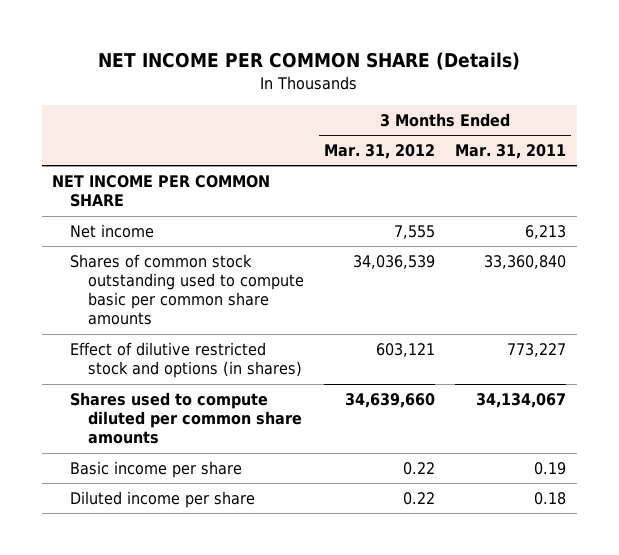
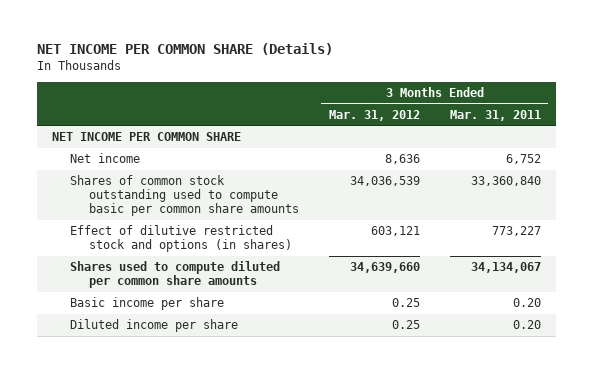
[393,225,435,240] 7,555 -> [384,154,420,165] 8,636
[525,225,567,240] 6,213 -> [505,154,541,165] 6,752
[402,462,435,476] 0.22 -> [391,298,420,308] 0.25
[534,462,567,476] 0.19 -> [512,298,541,308] 0.20
[402,492,435,506] 0.22 -> [391,320,420,330] 0.25
[534,492,567,506] 0.18 -> [512,320,541,330] 0.20

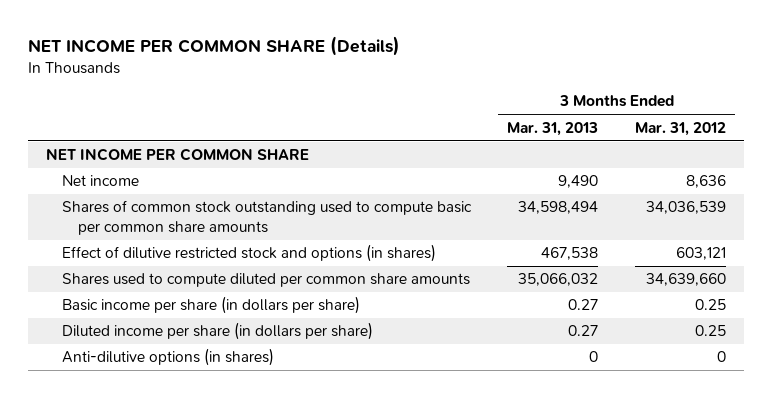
[449,109,541,121] Mar. 31, 2011 -> none
none -> [507,121,599,136] Mar. 31, 2013
[70,297,225,311] Basic income per share -> [62,296,361,315] Basic income per share (in dollars per share)
[70,319,239,333] Diluted income per share -> [62,322,374,341] Diluted income per share (in dollars per share)
none -> [62,348,275,367] Anti-dilutive options (in shares)

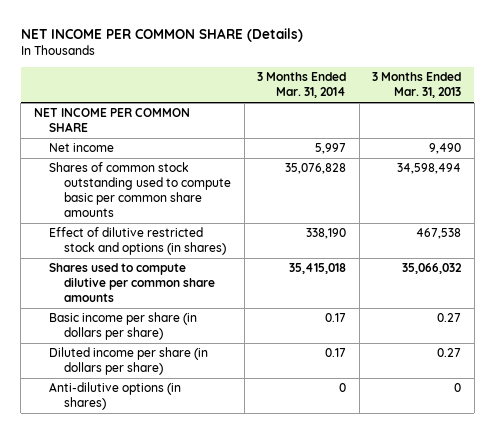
[634,121,726,136] Mar. 31, 2012 -> none
none -> [257,72,347,99] 3 Months Ended Mar. 31, 2014
[62,273,471,288] Shares used to compute diluted per common share amounts -> [49,263,216,303] Shares used to compute dilutive per common share amounts

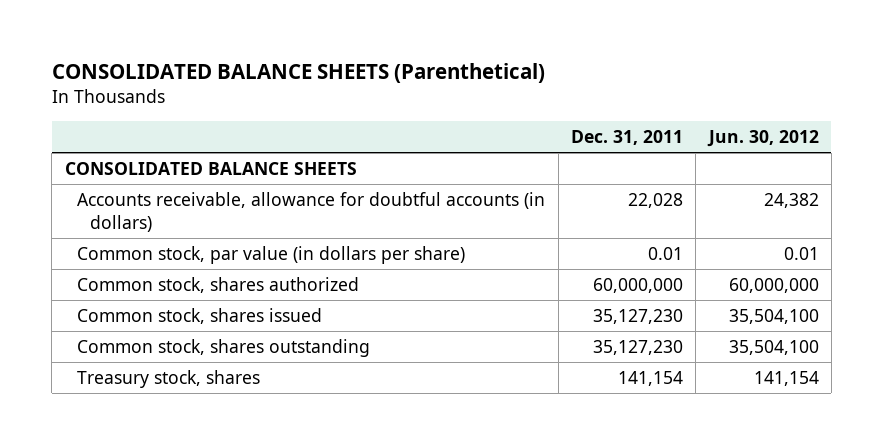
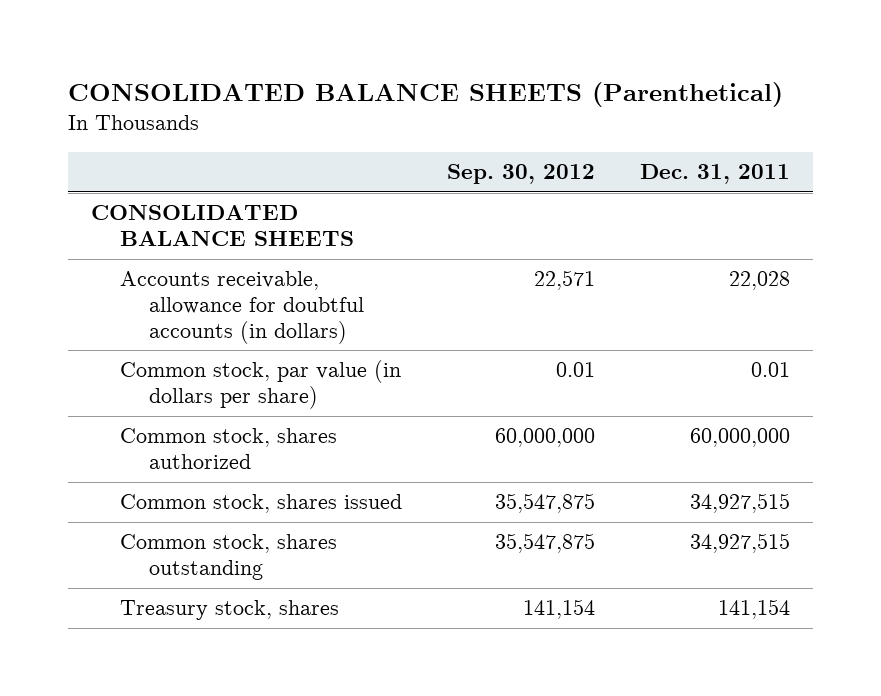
[706,129,819,147] Jun. 30, 2012 -> none
none -> [446,164,595,185] Sep. 30, 2012
[593,309,684,325] 35,127,230 -> [690,493,791,514] 34,927,515
[593,340,684,356] 35,127,230 -> [690,533,791,554] 34,927,515

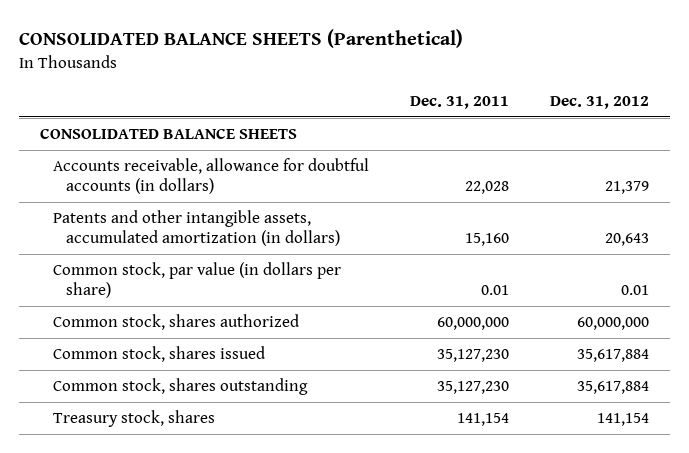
[446,164,595,185] Sep. 30, 2012 -> none
none -> [549,95,649,109] Dec. 31, 2012
none -> [52,210,340,247] Patents and other intangible assets, accumulated amortization (in dollars)
[690,493,791,514] 34,927,515 -> [436,349,509,363] 35,127,230
[690,533,791,554] 34,927,515 -> [436,381,509,395] 35,127,230

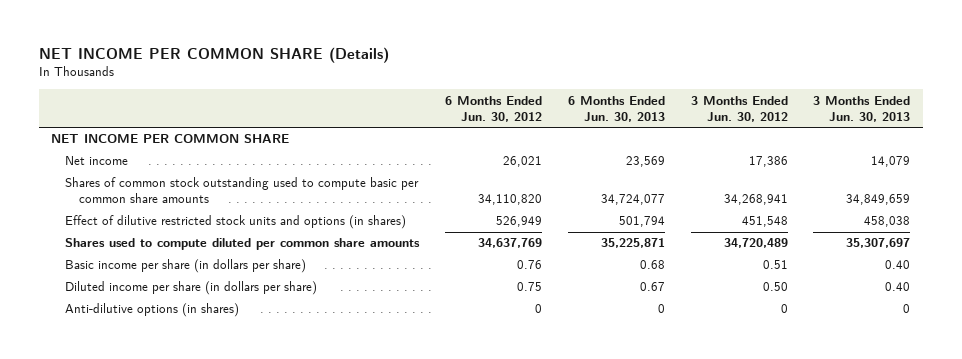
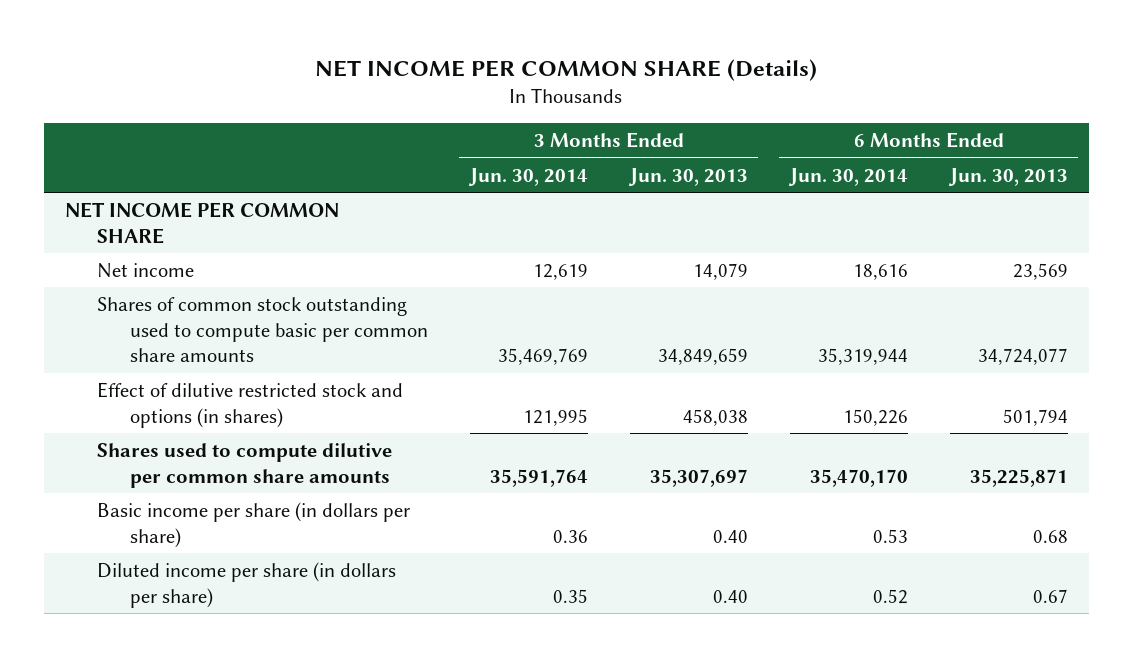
[444,95,542,122] 6 Months Ended Jun. 30, 2012 -> none
[690,95,788,122] 3 Months Ended Jun. 30, 2012 -> none
none -> [467,167,588,186] Jun. 30, 2014
none -> [787,167,908,186] Jun. 30, 2014
[65,215,407,230] Effect of dilutive restricted stock units and options (in shares) -> [97,381,404,428] Effect of dilutive restricted stock and options (in shares)
[65,238,421,251] Shares used to compute diluted per common share amounts -> [97,442,393,488] Shares used to compute dilutive per common share amounts
[65,303,240,318] Anti-dilutive options (in shares) -> none

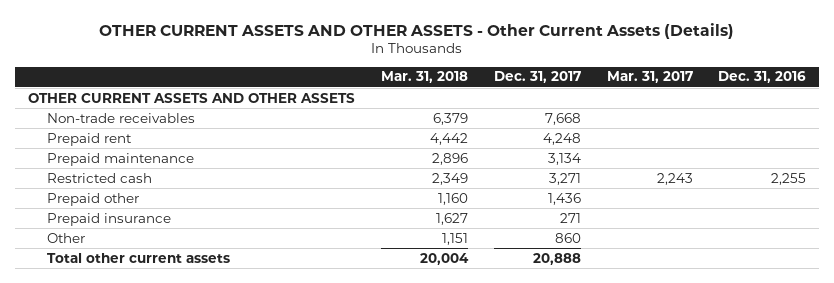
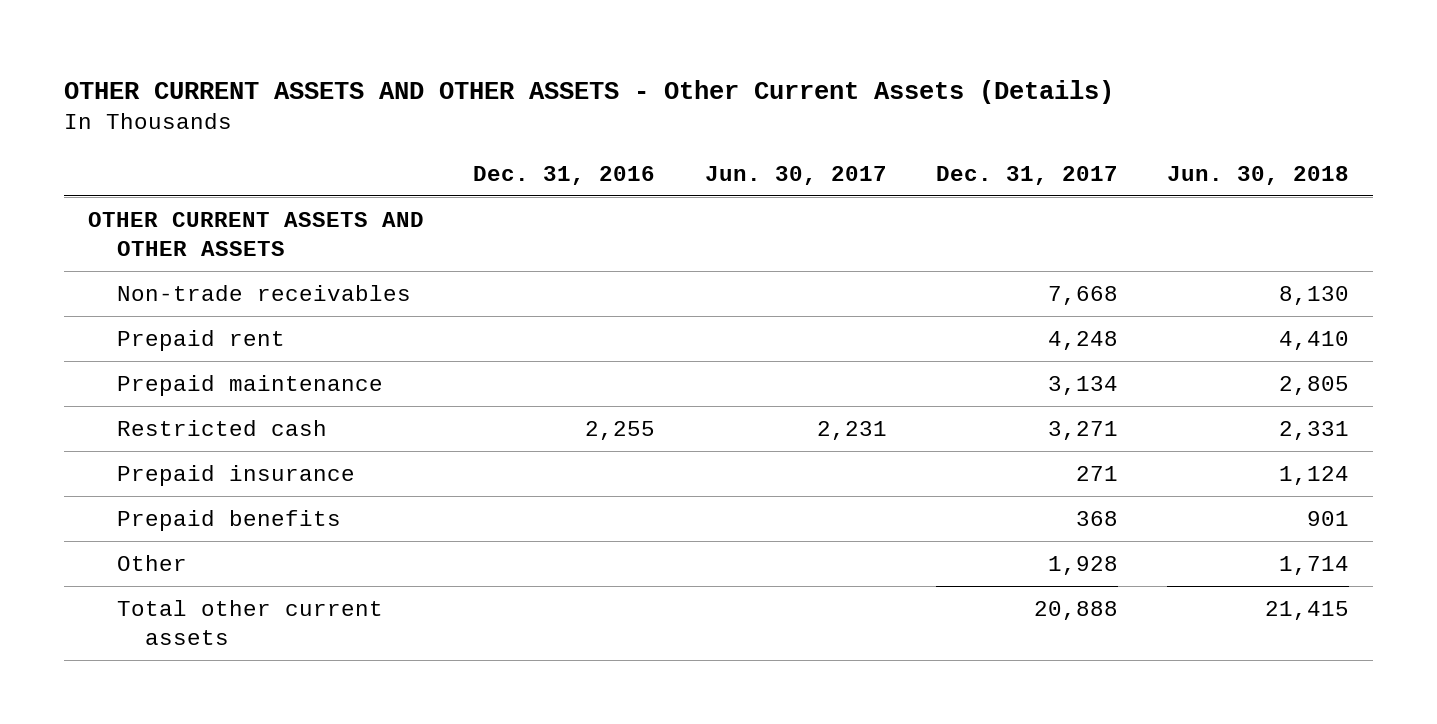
[380,71,468,84] Mar. 31, 2018 -> none
[606,71,693,84] Mar. 31, 2017 -> none
none -> [704,165,887,185] Jun. 30, 2017
none -> [1166,165,1349,185] Jun. 30, 2018
[47,192,140,206] Prepaid other -> none
none -> [116,509,341,531] Prepaid benefits
[554,232,581,243] 860 -> [1047,555,1118,575] 1,928

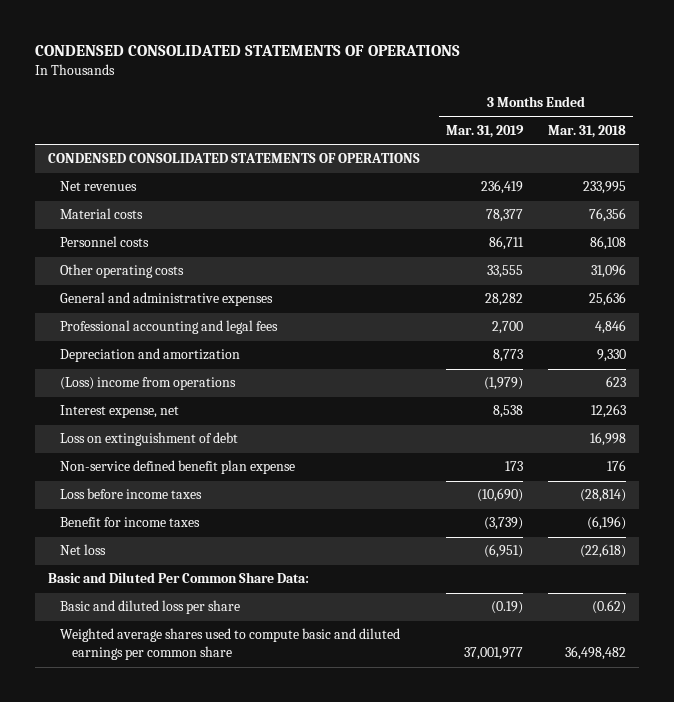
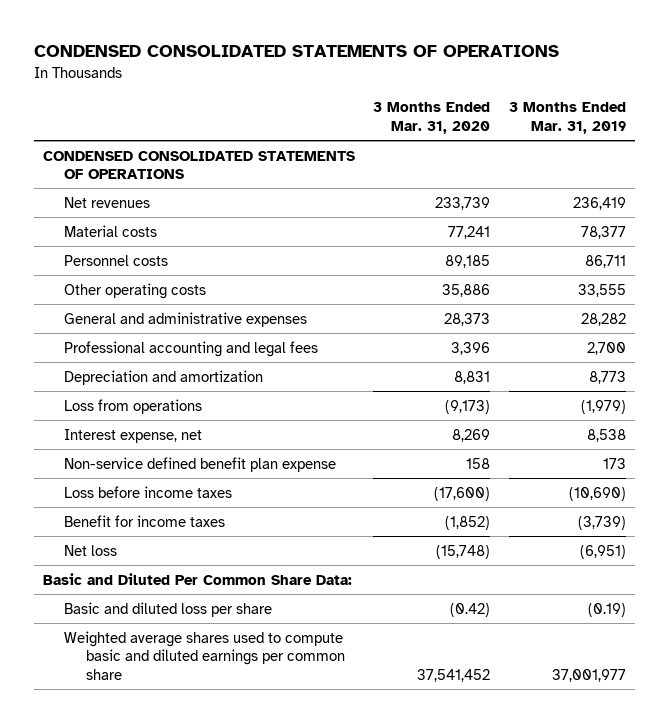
[548,125,627,139] Mar. 31, 2018 -> none
none -> [373,102,491,134] 3 Months Ended Mar. 31, 2020
[59,377,236,391] (Loss) income from operations -> [64,398,203,414] Loss from operations
[59,432,238,447] Loss on extinguishment of debt -> none

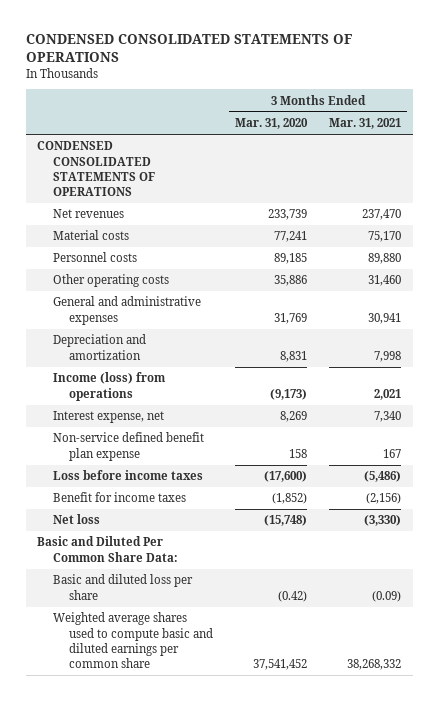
[508,102,626,134] 3 Months Ended Mar. 31, 2019 -> none
none -> [329,118,402,130] Mar. 31, 2021
[64,340,319,357] Professional accounting and legal fees -> none
[444,312,491,326] 28,373 -> [273,312,307,324] 31,769
[64,398,203,414] Loss from operations -> [52,372,166,401] Income (loss) from operations

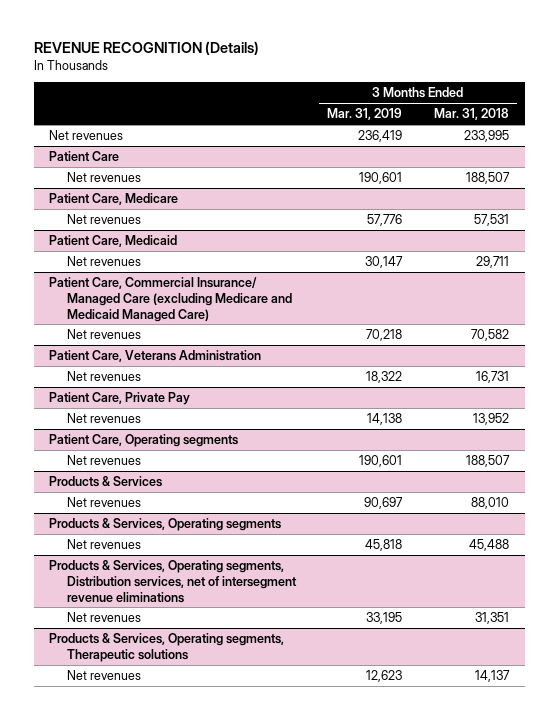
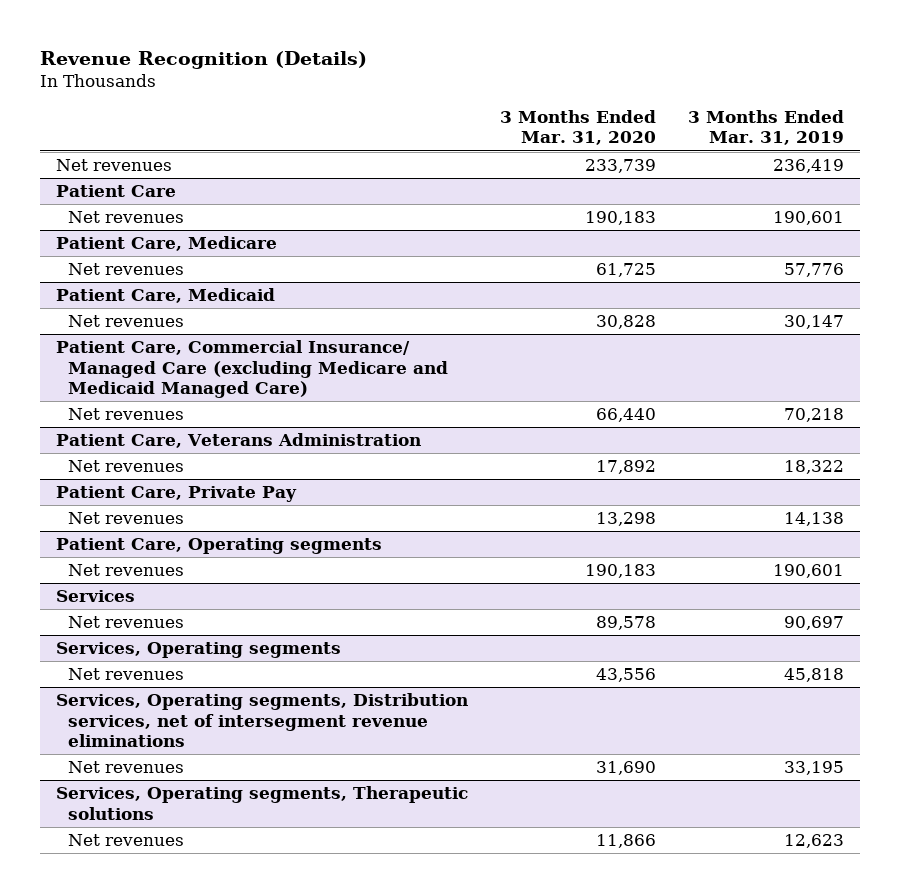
[33,40,259,55] REVENUE RECOGNITION (Details) -> [39,51,367,70] Revenue Recognition (Details)
[433,108,509,121] Mar. 31, 2018 -> none
none -> [500,110,657,146] 3 Months Ended Mar. 31, 2020
[49,476,163,488] Products & Services -> [55,590,135,603] Services
[49,518,282,532] Products & Services, Operating segments -> [55,642,341,659] Services, Operating segments
[49,560,297,603] Products & Services, Operating segments, Distribution services, net of intersegment revenue eliminations -> [55,693,468,747] Services, Operating segments, Distribution services, net of intersegment revenue eliminations
[49,633,285,662] Products & Services, Operating segments, Therapeutic solutions -> [55,786,468,820] Services, Operating segments, Therapeutic solutions

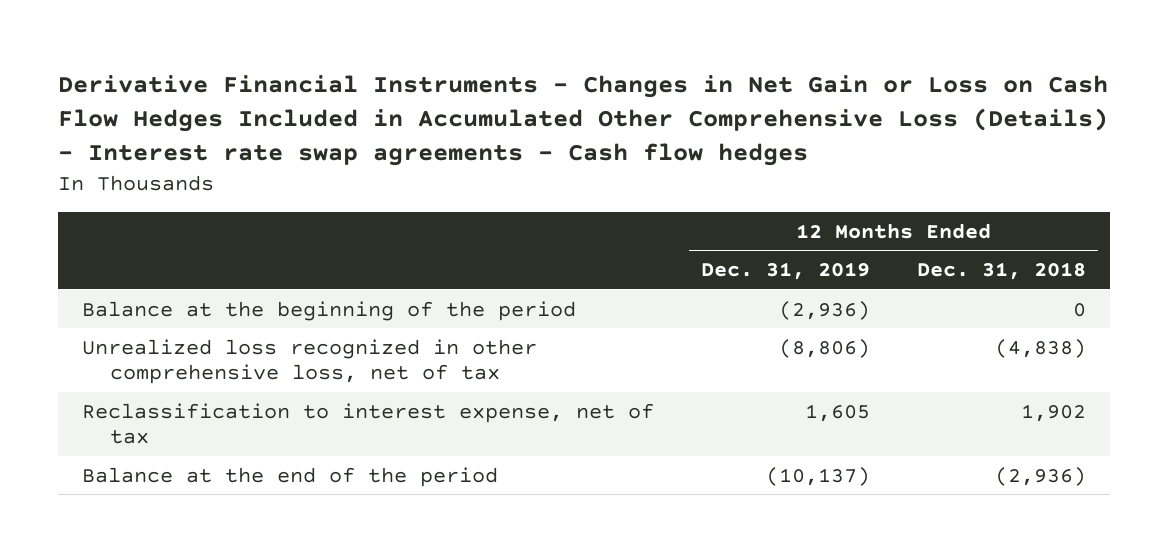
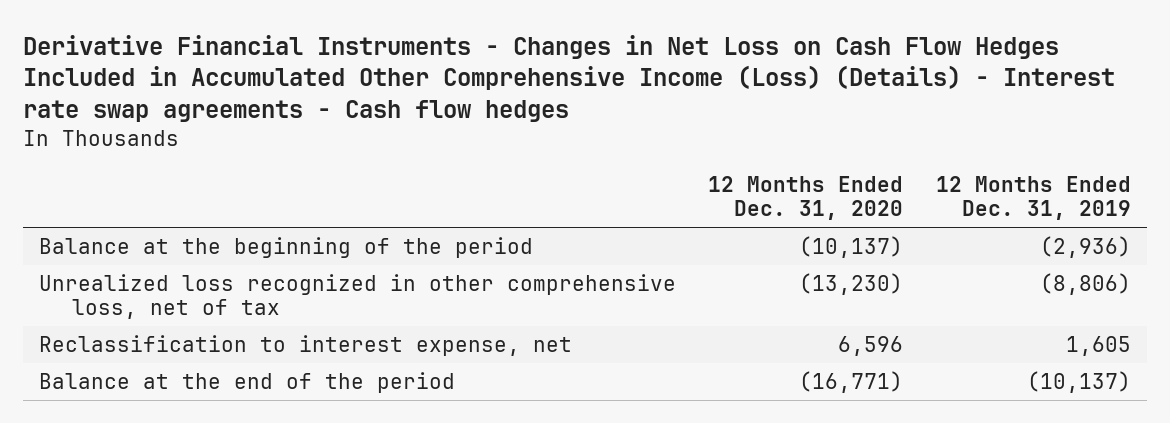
[57,74,1108,167] Derivative Financial Instruments - Changes in Net Gain or Loss on Cash Flow Hedges Included in Accumulated Other Comprehensive Loss (Details) - Interest rate swap agreements - Cash flow hedges -> [23,34,1116,123] Derivative Financial Instruments - Changes in Net Loss on Cash Flow Hedges Included in Accumulated Other Comprehensive Income (Loss) (Details) - Interest rate swap agreements - Cash flow hedges
[917,261,1087,280] Dec. 31, 2018 -> none
none -> [708,176,904,221] 12 Months Ended Dec. 31, 2020
[81,402,654,445] Reclassification to interest expense, net of tax -> [39,335,573,357] Reclassification to interest expense, net

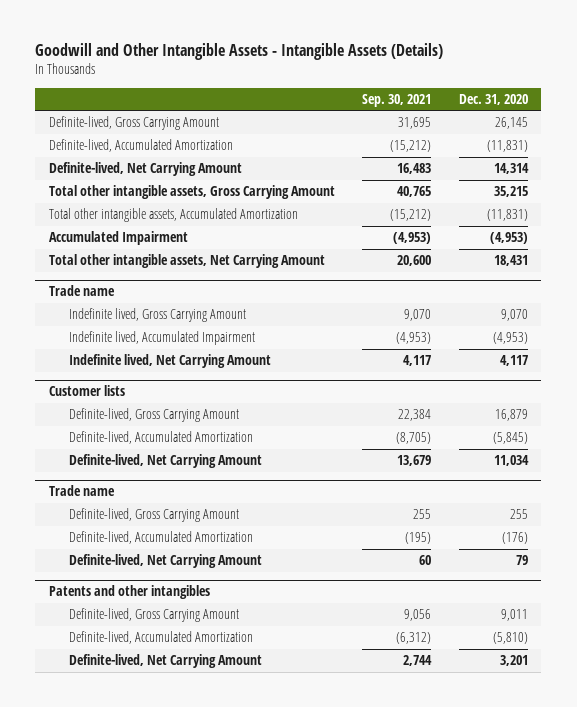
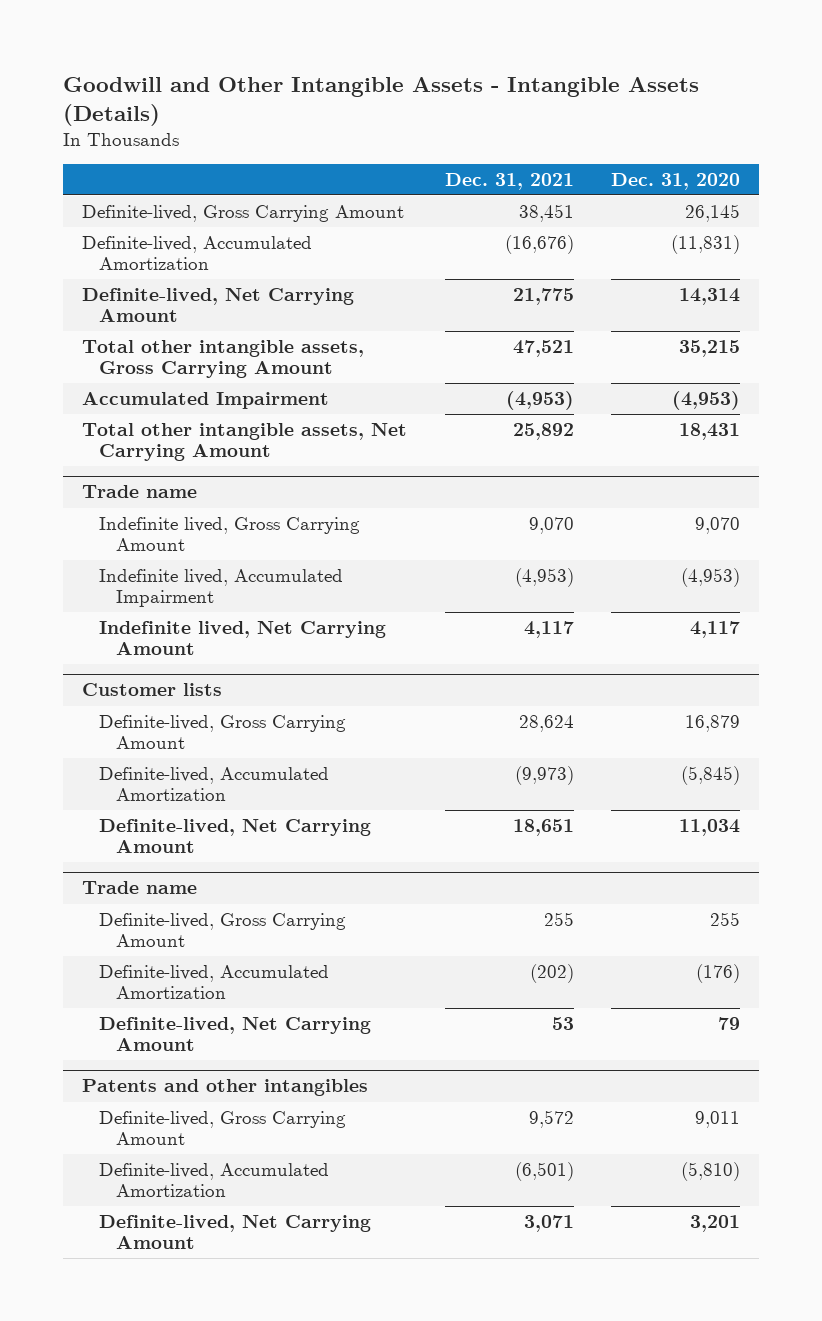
[362,93,432,107] Sep. 30, 2021 -> none
none -> [444,172,574,190] Dec. 31, 2021
[48,208,298,223] Total other intangible assets, Accumulated Amortization -> none

